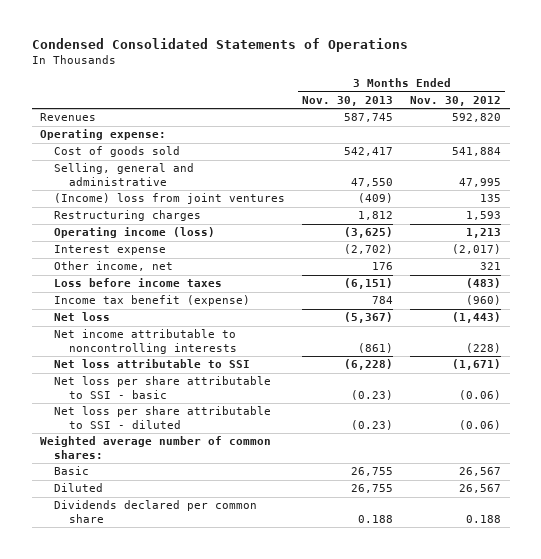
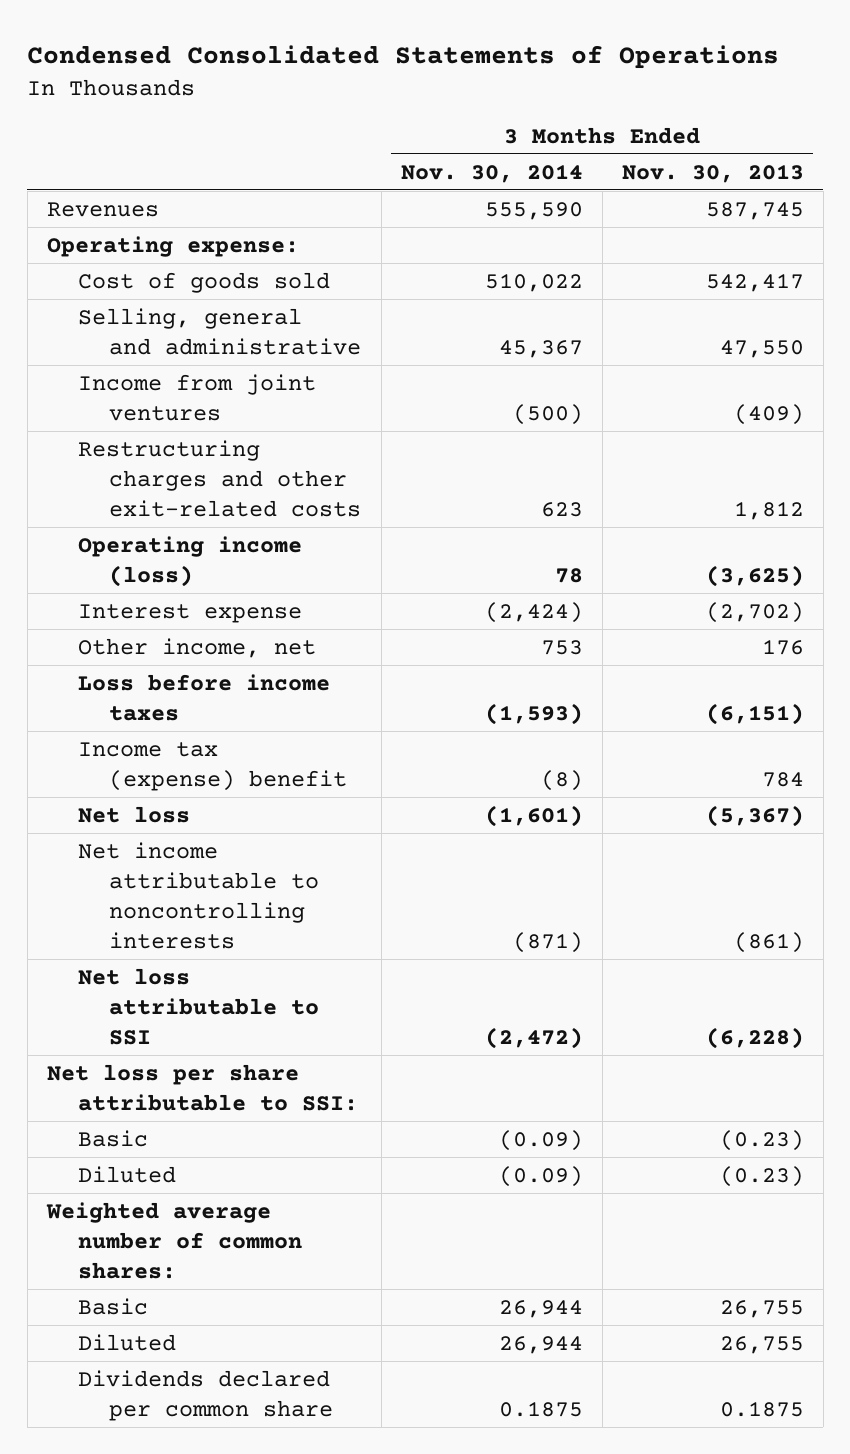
[410,96,502,107] Nov. 30, 2012 -> none
none -> [400,163,583,183] Nov. 30, 2014
[54,193,286,205] (Income) loss from joint ventures -> [78,373,317,421] Income from joint ventures
[54,210,202,222] Restructuring charges -> [78,439,362,517] Restructuring charges and other exit-related costs
[54,295,251,307] Income tax benefit (expense) -> [78,741,348,791] Income tax (expense) benefit
none -> [46,1063,359,1111] Net loss per share attributable to SSI:
[54,376,272,400] Net loss per share attributable to SSI - basic -> [78,1129,149,1147] Basic
[54,406,272,430] Net loss per share attributable to SSI - diluted -> [78,1165,177,1183] Diluted
[358,515,394,524] 0.188 -> [719,1400,804,1417] 0.1875

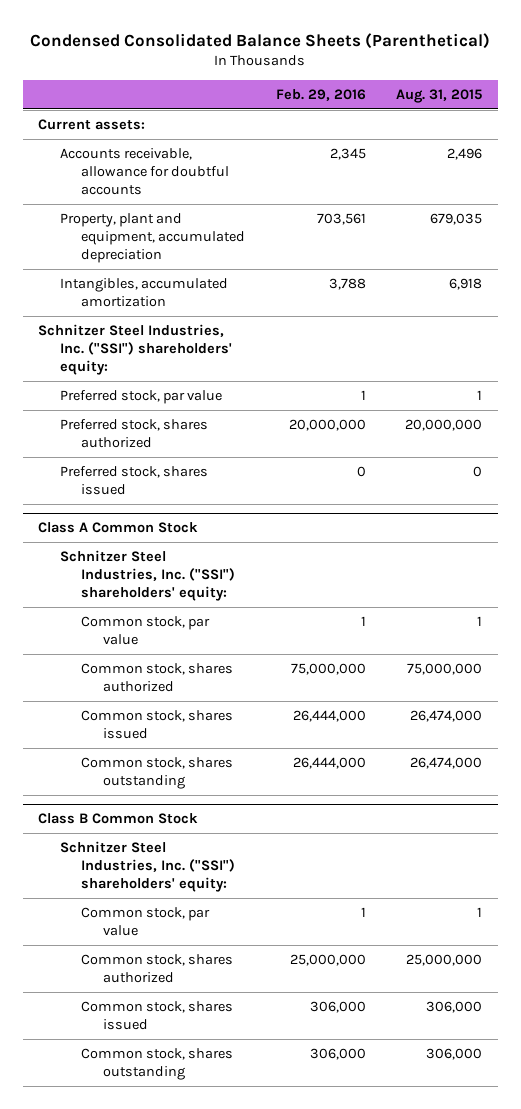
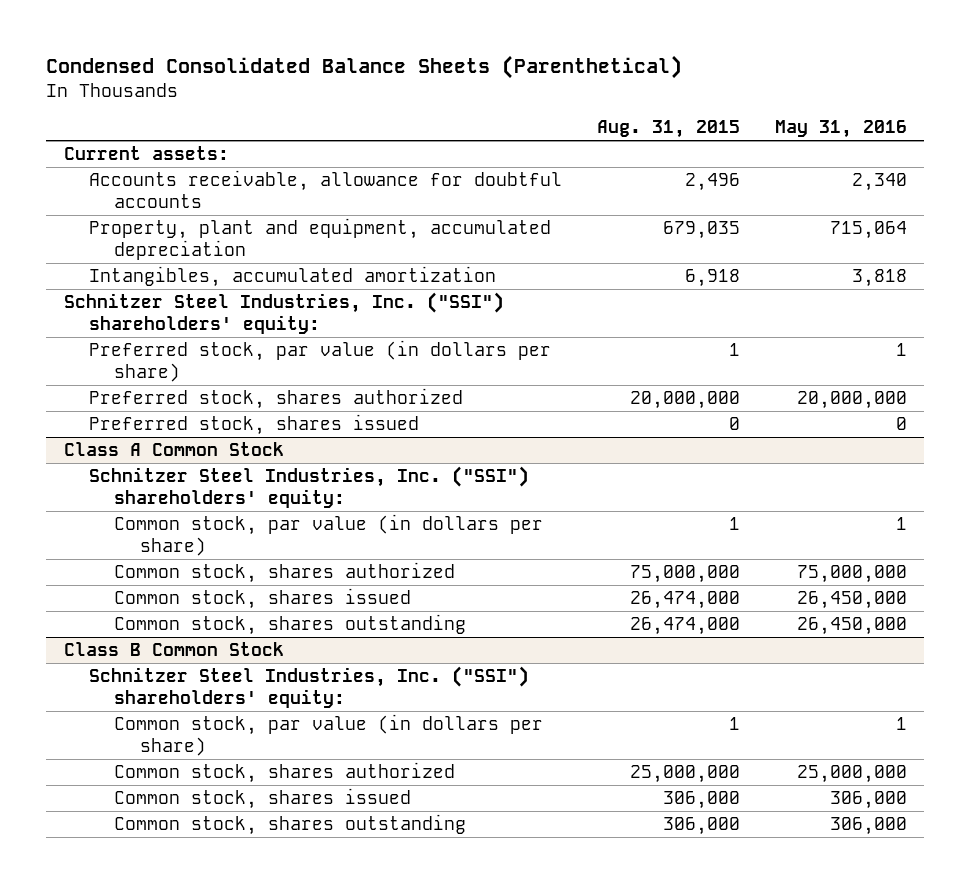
[275,89,366,102] Feb. 29, 2016 -> none
none -> [774,120,907,139] May 31, 2016
[59,389,222,404] Preferred stock, par value -> [89,340,552,382] Preferred stock, par value (in dollars per share)
[81,615,211,646] Common stock, par value -> [114,514,544,556] Common stock, par value (in dollars per share)
[81,906,211,937] Common stock, par value -> [114,714,544,756] Common stock, par value (in dollars per share)

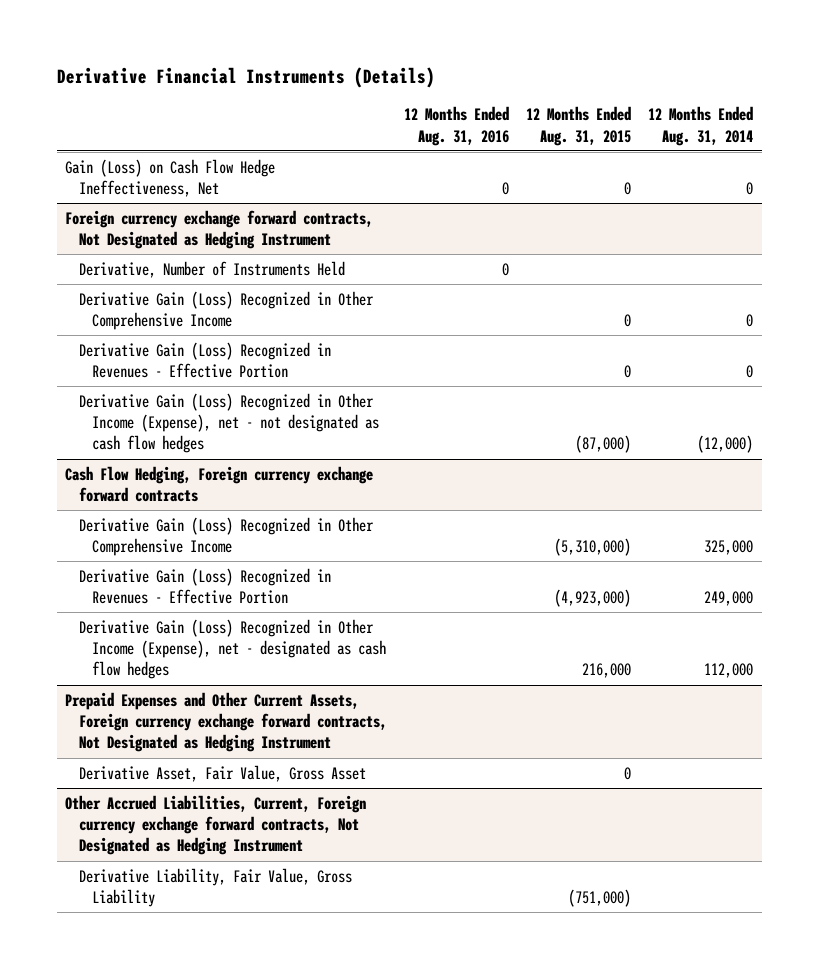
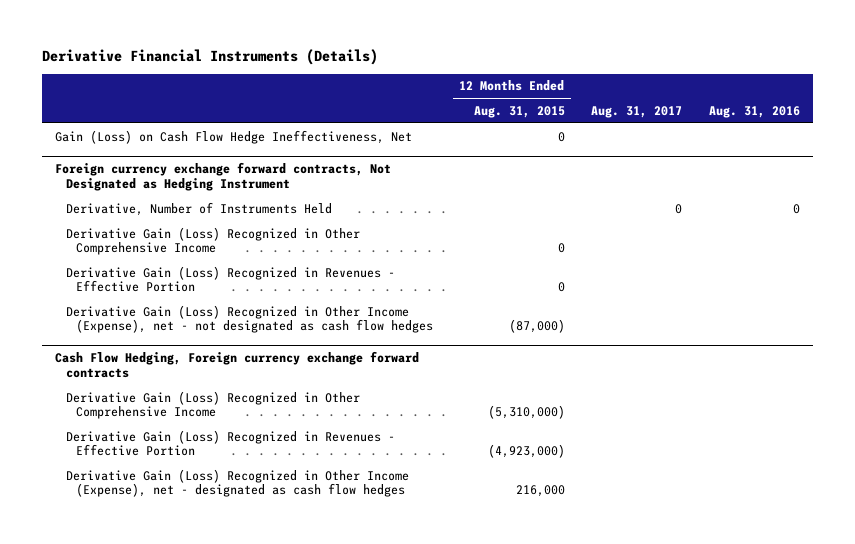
[403,106,509,146] 12 Months Ended Aug. 31, 2016 -> none
[648,106,754,146] 12 Months Ended Aug. 31, 2014 -> none
none -> [591,106,683,119] Aug. 31, 2017
none -> [708,106,800,119] Aug. 31, 2016
[65,691,387,753] Prepaid Expenses and Other Current Assets, Foreign currency exchange forward contracts, Not Designated as Hedging Instrument -> none
[78,764,366,782] Derivative Asset, Fair Value, Gross Asset -> none
[65,794,367,856] Other Accrued Liabilities, Current, Foreign currency exchange forward contracts, Not Designated as Hedging Instrument -> none
[78,867,352,908] Derivative Liability, Fair Value, Gross Liability -> none

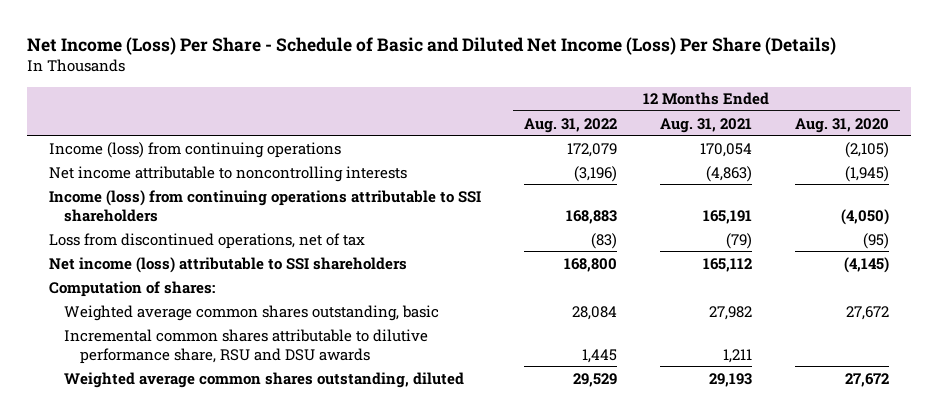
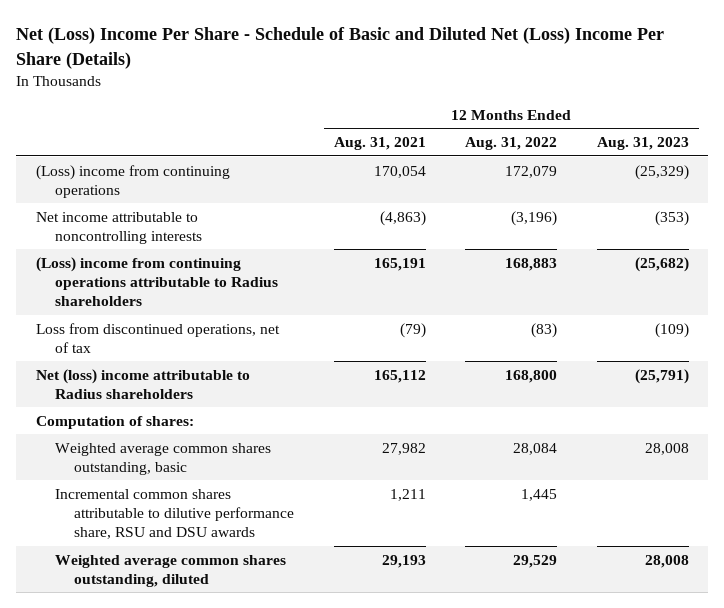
[27,36,837,55] Net Income (Loss) Per Share - Schedule of Basic and Diluted Net Income (Loss) Per Share (Details) -> [15,27,664,69] Net (Loss) Income Per Share - Schedule of Basic and Diluted Net (Loss) Income Per Share (Details)
[795,117,890,133] Aug. 31, 2020 -> none
none -> [596,137,689,151] Aug. 31, 2023
[48,141,341,158] Income (loss) from continuing operations -> [35,164,230,198] (Loss) income from continuing operations
[48,189,481,222] Income (loss) from continuing operations attributable to SSI shareholders -> [35,256,279,307] (Loss) income from continuing operations attributable to Radius shareholders
[48,256,407,273] Net income (loss) attributable to SSI shareholders -> [35,368,250,399] Net (loss) income attributable to Radius shareholders

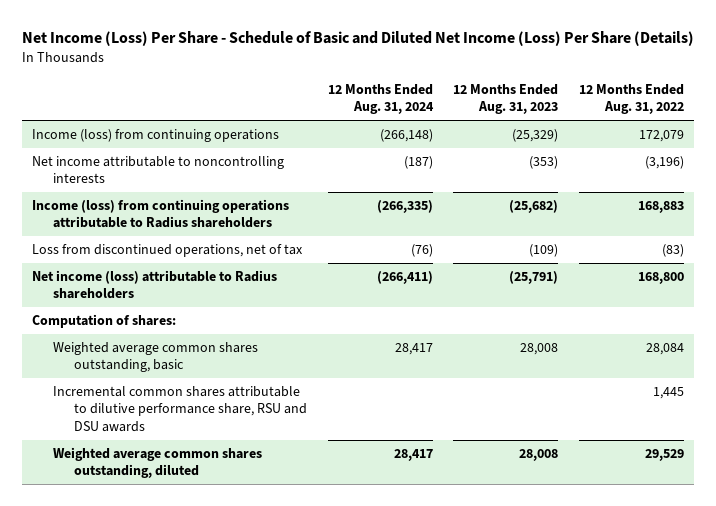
[15,27,664,69] Net (Loss) Income Per Share - Schedule of Basic and Diluted Net (Loss) Income Per Share (Details) -> [21,31,694,47] Net Income (Loss) Per Share - Schedule of Basic and Diluted Net Income (Loss) Per Share (Details)
[333,137,426,151] Aug. 31, 2021 -> none
none -> [327,83,434,115] 12 Months Ended Aug. 31, 2024
[35,164,230,198] (Loss) income from continuing operations -> [32,128,280,142] Income (loss) from continuing operations
[35,256,279,307] (Loss) income from continuing operations attributable to Radius shareholders -> [32,198,290,229] Income (loss) from continuing operations attributable to Radius shareholders
[35,368,250,399] Net (loss) income attributable to Radius shareholders -> [32,269,278,300] Net income (loss) attributable to Radius shareholders

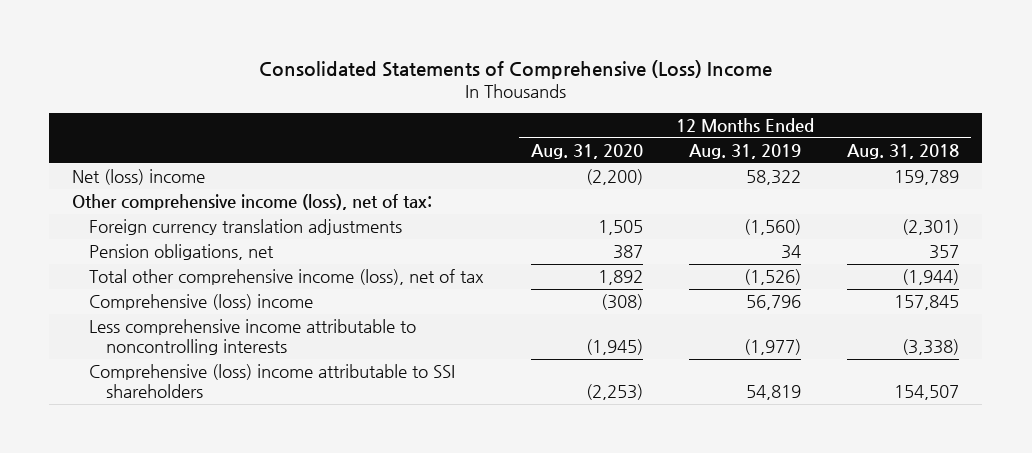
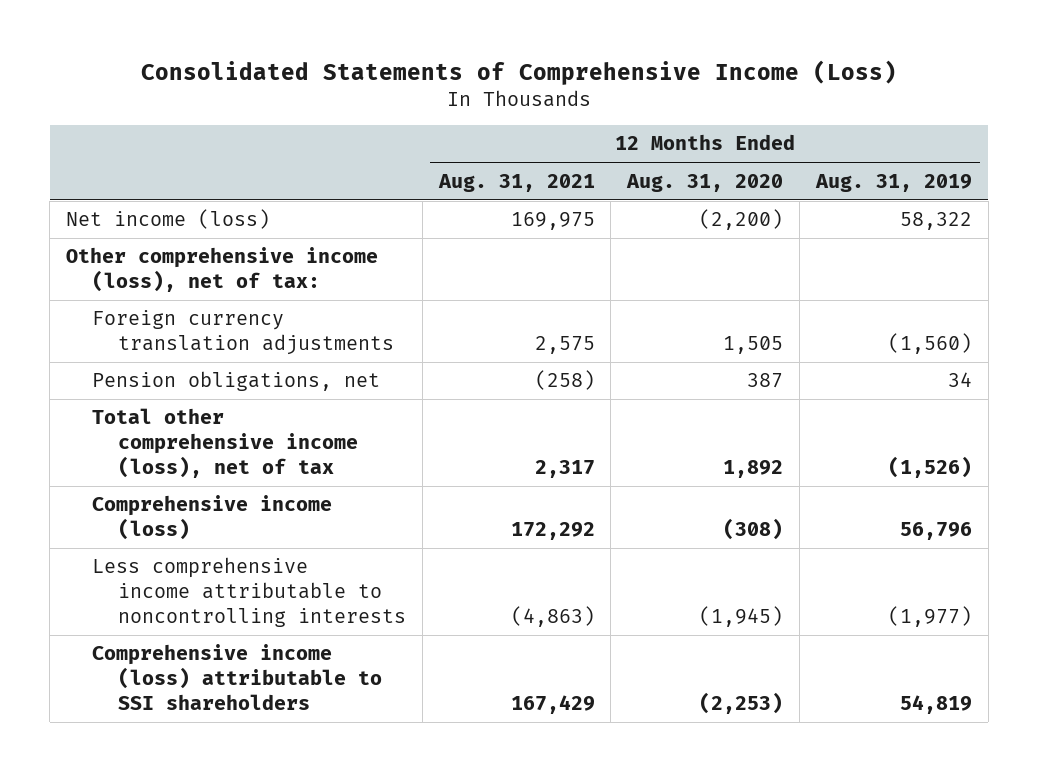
[258,59,772,79] Consolidated Statements of Comprehensive (Loss) Income -> [140,59,897,85] Consolidated Statements of Comprehensive Income (Loss)
[847,144,960,160] Aug. 31, 2018 -> none
none -> [437,173,595,192] Aug. 31, 2021
[72,169,206,186] Net (loss) income -> [65,209,270,230] Net income (loss)
[89,294,314,311] Comprehensive (loss) income -> [91,495,332,541] Comprehensive income (loss)
[89,364,456,398] Comprehensive (loss) income attributable to SSI shareholders -> [91,644,382,710] Comprehensive income (loss) attributable to SSI shareholders

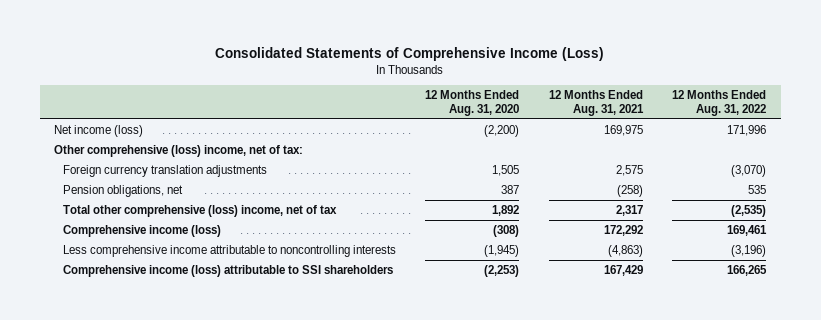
[814,173,972,192] Aug. 31, 2019 -> none
none -> [672,90,767,116] 12 Months Ended Aug. 31, 2022
[65,247,378,293] Other comprehensive income (loss), net of tax: -> [54,145,304,158] Other comprehensive (loss) income, net of tax:
[91,408,358,478] Total other comprehensive income (loss), net of tax -> [63,205,338,218] Total other comprehensive (loss) income, net of tax

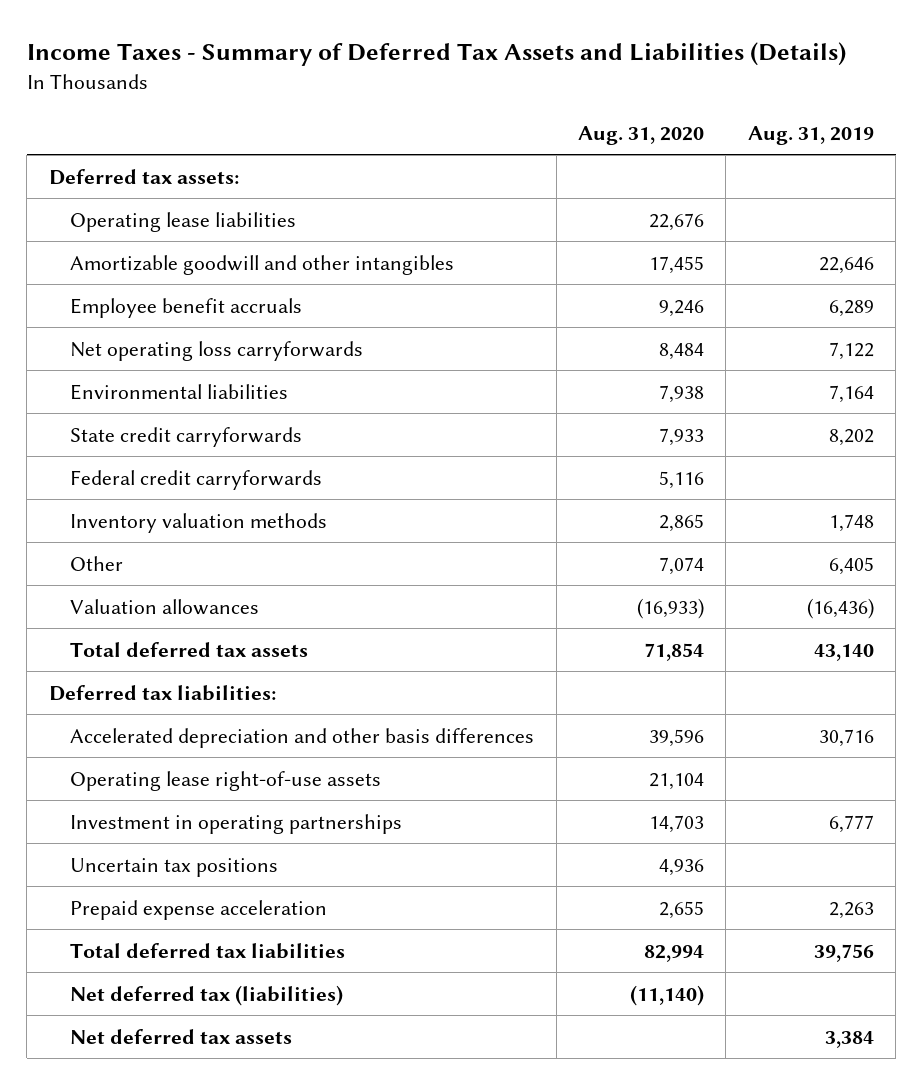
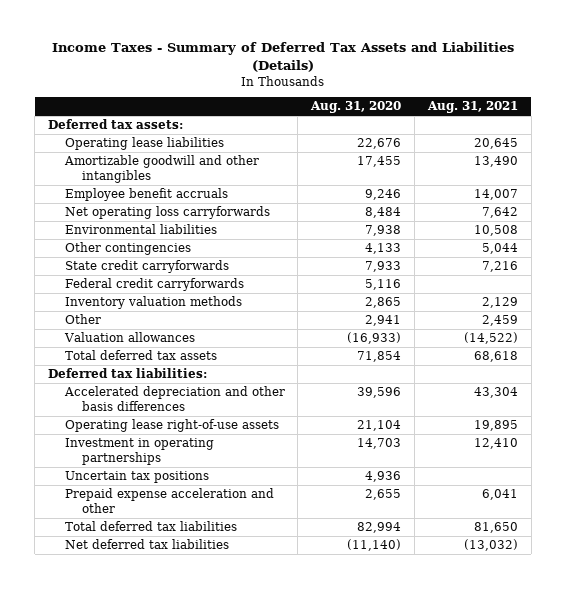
[747,125,874,145] Aug. 31, 2019 -> none
none -> [426,101,518,114] Aug. 31, 2021
none -> [64,242,191,256] Other contingencies
[659,556,705,575] 7,074 -> [365,315,402,327] 2,941
[70,899,328,920] Prepaid expense acceleration -> [64,488,274,513] Prepaid expense acceleration and other
[70,1028,293,1044] Net deferred tax assets -> none
[70,984,344,1006] Net deferred tax (liabilities) -> [64,539,229,550] Net deferred tax liabilities

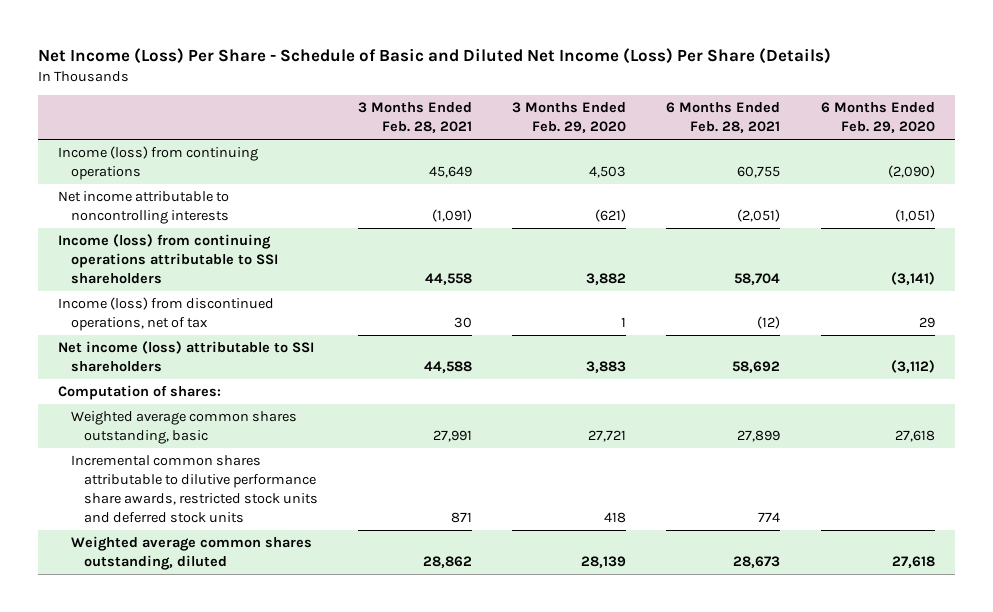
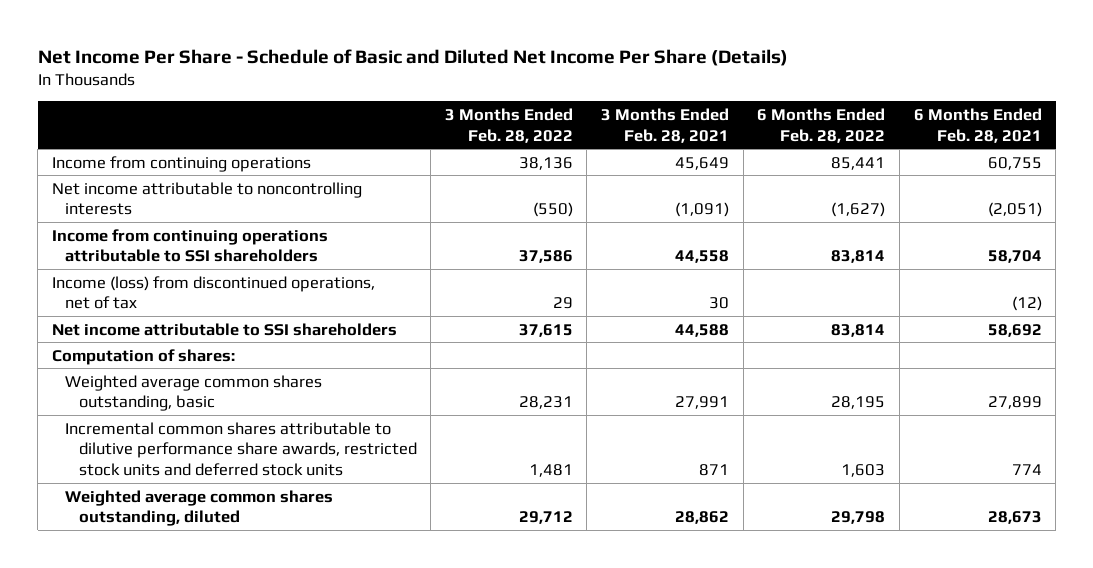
[37,47,831,64] Net Income (Loss) Per Share - Schedule of Basic and Diluted Net Income (Loss) Per Share (Details) -> [37,48,788,66] Net Income Per Share - Schedule of Basic and Diluted Net Income Per Share (Details)
[512,102,627,134] 3 Months Ended Feb. 29, 2020 -> none
[820,102,935,134] 6 Months Ended Feb. 29, 2020 -> none
none -> [444,107,573,143] 3 Months Ended Feb. 28, 2022
none -> [757,107,886,143] 6 Months Ended Feb. 28, 2022
[58,146,259,181] Income (loss) from continuing operations -> [51,155,311,172] Income from continuing operations
[58,234,279,285] Income (loss) from continuing operations attributable to SSI shareholders -> [51,228,328,263] Income from continuing operations attributable to SSI shareholders
[58,341,315,373] Net income (loss) attributable to SSI shareholders -> [51,322,397,336] Net income attributable to SSI shareholders

